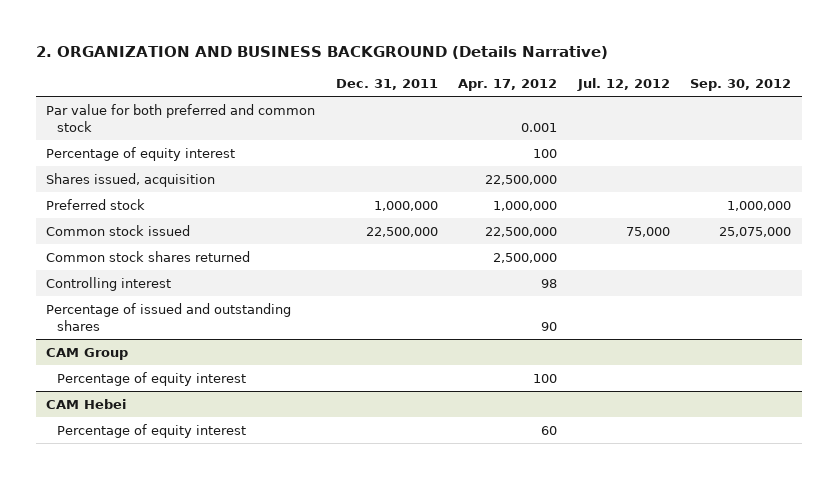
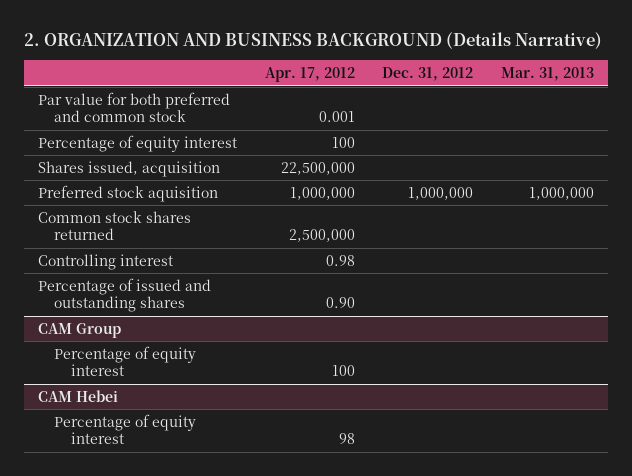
[335,78,438,90] Dec. 31, 2011 -> none
[576,77,670,91] Jul. 12, 2012 -> none
[690,78,792,91] Sep. 30, 2012 -> none
none -> [382,67,474,82] Dec. 31, 2012
none -> [500,67,594,82] Mar. 31, 2013
[46,225,191,237] Common stock issued -> none
[46,199,146,211] Preferred stock -> [37,184,218,202] Preferred stock aquisition
[541,279,558,289] 98 -> [325,254,355,266] 0.98
[541,321,558,331] 90 -> [325,297,355,309] 0.90
[541,426,558,436] 60 -> [338,433,355,445] 98

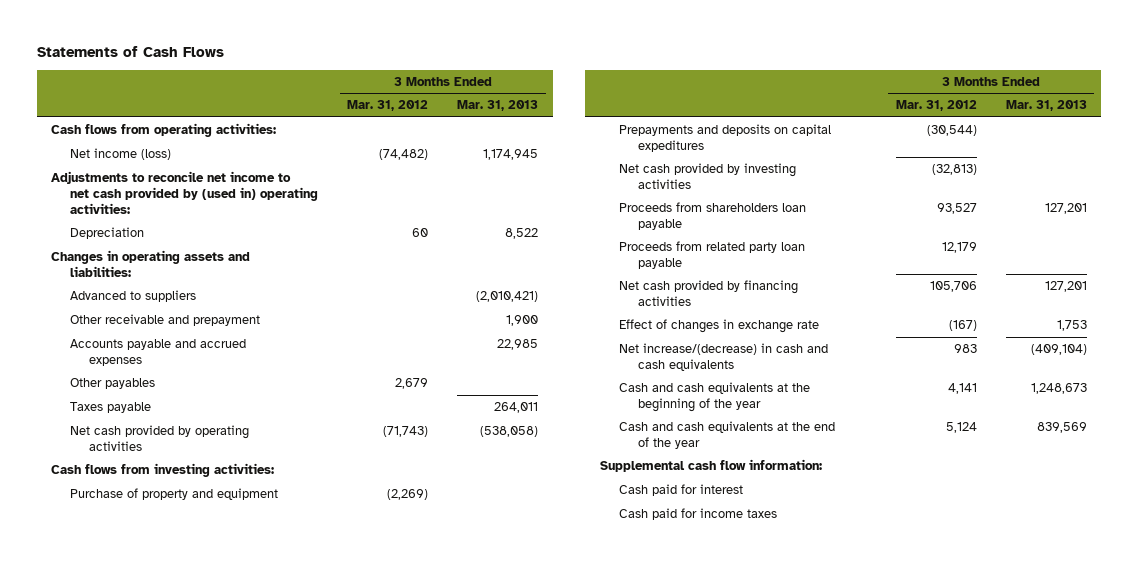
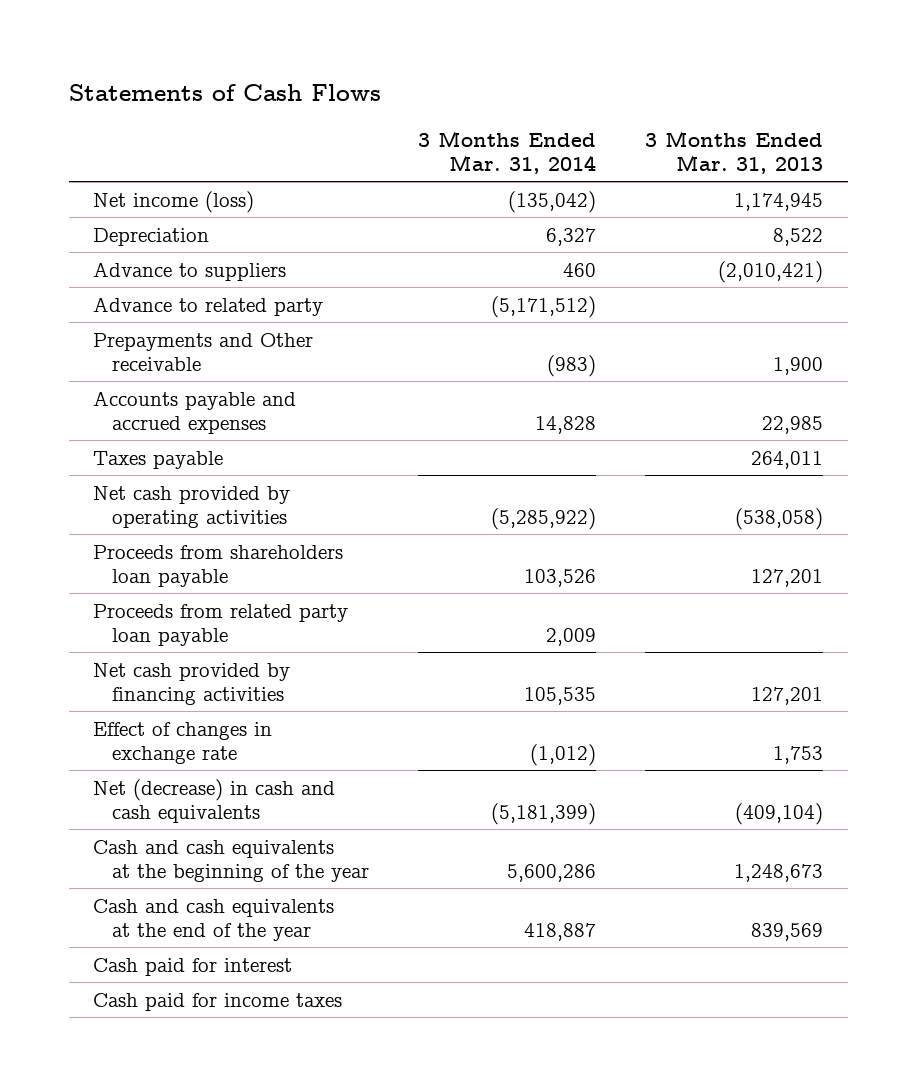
[347,100,429,112] Mar. 31, 2012 -> none
none -> [418,130,597,175] 3 Months Ended Mar. 31, 2014
[51,123,277,138] Cash flows from operating activities: -> none
[51,171,319,214] Adjustments to reconcile net income to net cash provided by (used in) operating activities: -> none
[51,250,251,277] Changes in operating assets and liabilities: -> none
[70,290,197,303] Advanced to suppliers -> [93,261,287,281] Advance to suppliers
none -> [93,296,324,316] Advance to related party
[70,314,261,327] Other receivable and prepayment -> [93,332,314,371] Prepayments and Other receivable
[70,378,156,390] Other payables -> none
[51,463,275,478] Cash flows from investing activities: -> none
[70,488,279,501] Purchase of property and equipment -> none
[618,124,831,152] Prepayments and deposits on capital expeditures -> none
[618,163,796,189] Net cash provided by investing activities -> none
[618,343,828,371] Net increase/(decrease) in cash and cash equivalents -> [93,778,336,823] Net (decrease) in cash and cash equivalents
[599,459,822,473] Supplemental cash flow information: -> none

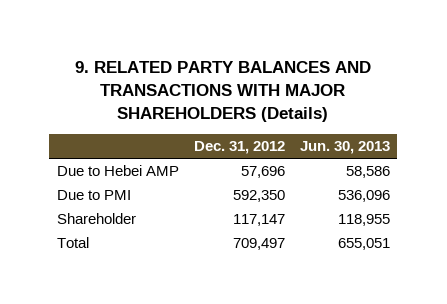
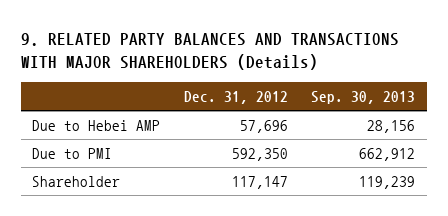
[299,141,390,155] Jun. 30, 2013 -> none
none -> [311,90,416,104] Sep. 30, 2013
[56,237,89,249] Total -> none

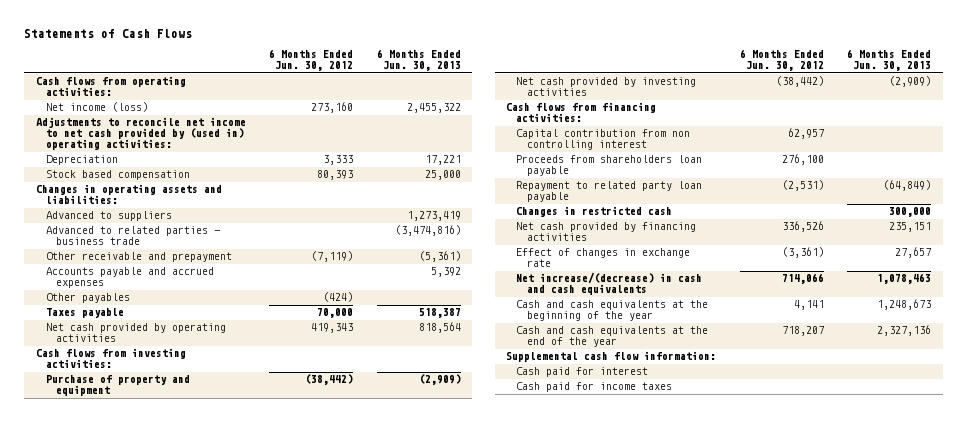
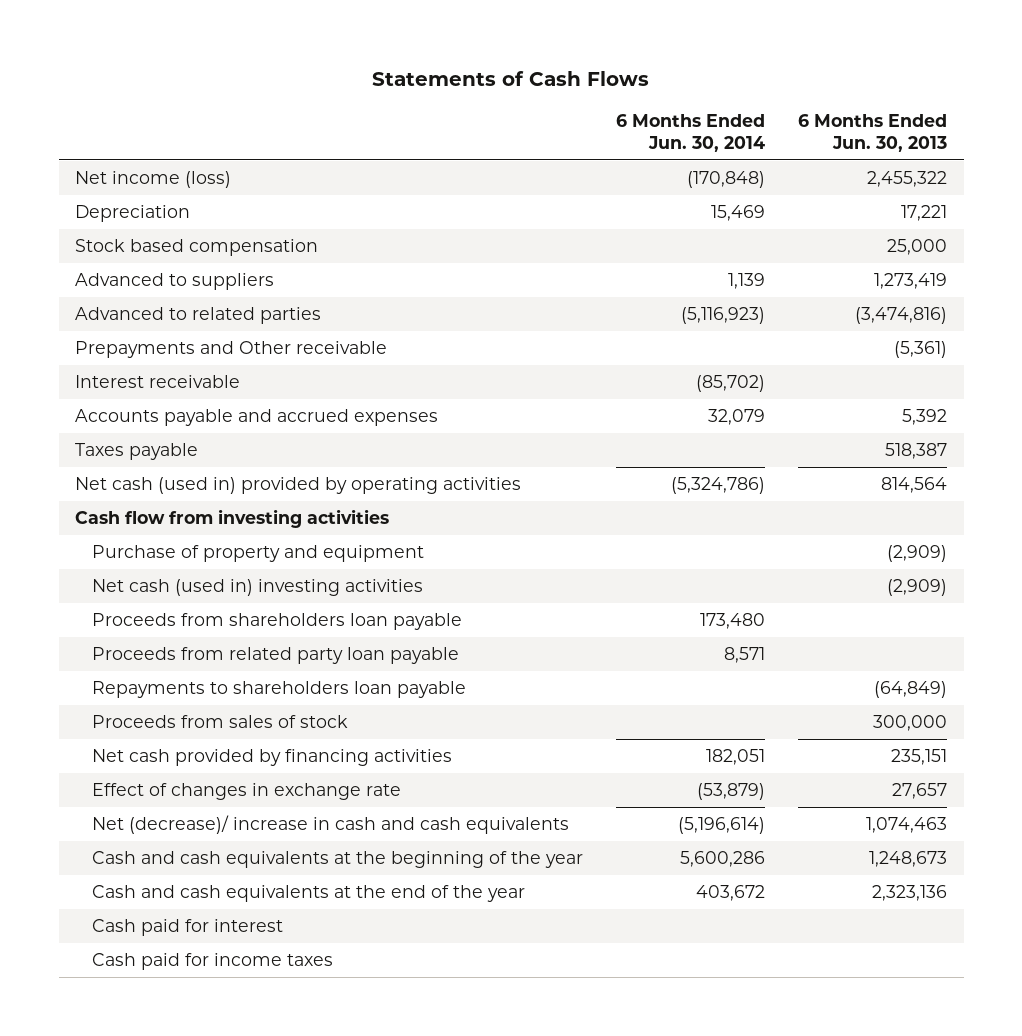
[269,49,354,72] 6 Months Ended Jun. 30, 2012 -> none
none -> [616,113,766,152] 6 Months Ended Jun. 30, 2014
[35,76,186,97] Cash flows from operating activities: -> none
[35,117,246,151] Adjustments to reconcile net income to net cash provided by (used in) operating activities: -> none
[35,184,222,205] Changes in operating assets and liabilities: -> none
[46,226,221,246] Advanced to related parties - business trade -> [75,307,322,325] Advanced to related parties
[46,252,233,263] Other receivable and prepayment -> [75,341,388,359] Prepayments and Other receivable
none -> [75,375,241,389] Interest receivable
[46,293,131,304] Other payables -> none
[46,323,227,343] Net cash provided by operating activities -> [75,477,522,495] Net cash (used in) provided by operating activities
[418,322,461,334] 818,564 -> [881,477,948,494] 814,564
[35,348,186,369] Cash flows from investing activities: -> [75,509,390,529] Cash flow from investing activities
[506,102,657,123] Cash flows from financing activities: -> none
[516,129,691,151] Capital contribution from non controlling interest -> none
[516,77,697,97] Net cash provided by investing activities -> [92,579,424,597] Net cash (used in) investing activities
[516,206,673,218] Changes in restricted cash -> none
none -> [92,647,460,665] Proceeds from related party loan payable
[516,181,703,203] Repayment to related party loan payable -> [92,681,467,699] Repayments to shareholders loan payable
none -> [92,715,349,729] Proceeds from sales of stock
[516,272,703,296] Net increase/(decrease) in cash and cash equivalents -> [92,815,570,835] Net (decrease)/ increase in cash and cash equivalents
[877,273,932,285] 1,078,463 -> [866,817,948,834] 1,074,463
[506,351,717,363] Supplemental cash flow information: -> none
[877,325,932,337] 2,327,136 -> [872,885,948,902] 2,323,136

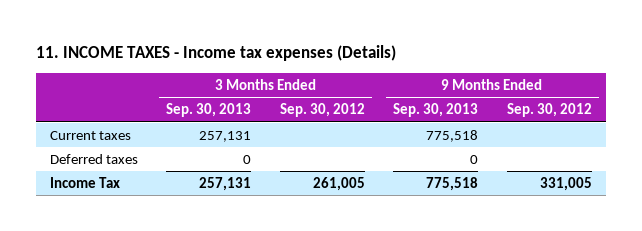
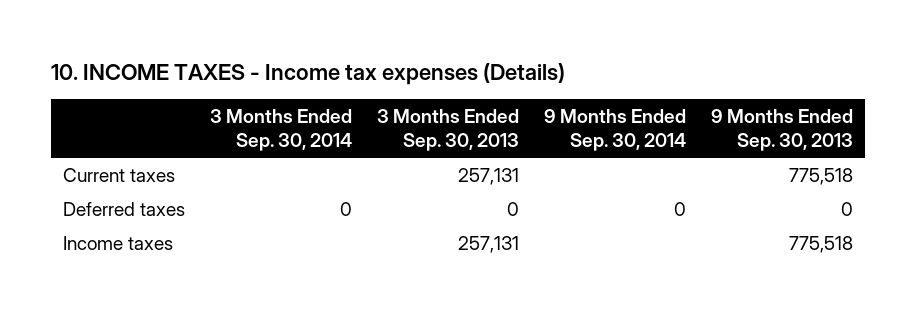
[35,45,396,62] 11. INCOME TAXES - Income tax expenses (Details) -> [50,63,565,86] 10. INCOME TAXES - Income tax expenses (Details)
[279,103,365,118] Sep. 30, 2012 -> none
[506,103,592,118] Sep. 30, 2012 -> none
none -> [210,109,353,152] 3 Months Ended Sep. 30, 2014
none -> [544,109,687,152] 9 Months Ended Sep. 30, 2014
[50,176,121,188] Income Tax -> [63,235,174,250] Income taxes

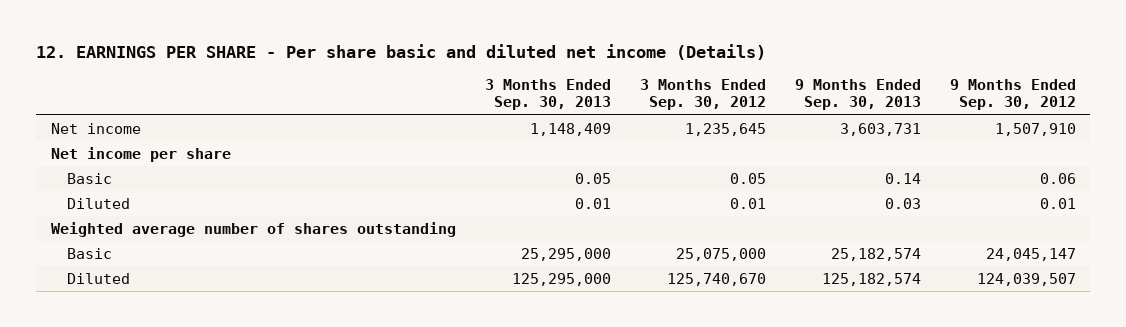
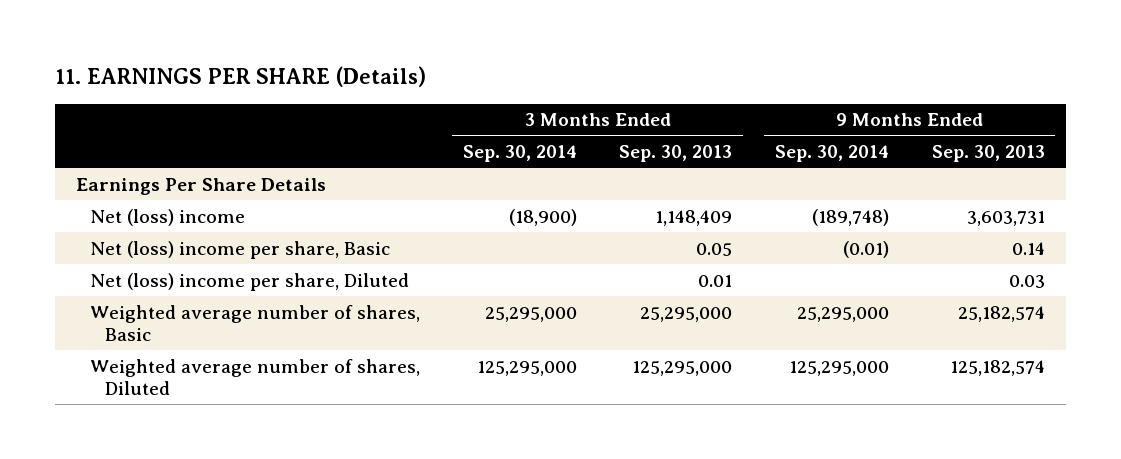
[36,44,767,61] 12. EARNINGS PER SHARE - Per share basic and diluted net income (Details) -> [54,66,426,88] 11. EARNINGS PER SHARE (Details)
[639,79,766,111] 3 Months Ended Sep. 30, 2012 -> none
[949,79,1076,111] 9 Months Ended Sep. 30, 2012 -> none
none -> [462,145,577,163] Sep. 30, 2014
none -> [775,145,890,163] Sep. 30, 2014
[50,146,231,162] Net income per share -> none
[50,221,456,237] Weighted average number of shares outstanding -> none
none -> [75,177,326,195] Earnings Per Share Details
[50,122,141,134] Net income -> [90,208,246,226] Net (loss) income
[66,172,112,184] Basic -> [90,240,391,259] Net (loss) income per share, Basic
[66,197,130,209] Diluted -> [90,272,410,291] Net (loss) income per share, Diluted
[66,247,112,259] Basic -> [90,304,421,342] Weighted average number of shares, Basic
[66,272,130,284] Diluted -> [90,358,421,396] Weighted average number of shares, Diluted

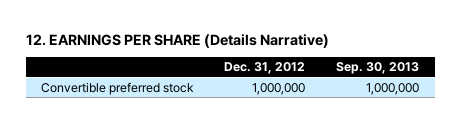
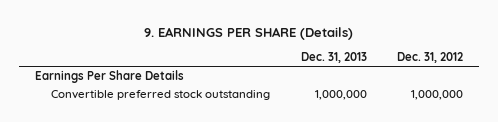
[25,33,329,48] 12. EARNINGS PER SHARE (Details Narrative) -> [144,27,354,41] 9. EARNINGS PER SHARE (Details)
[336,62,420,75] Sep. 30, 2013 -> none
none -> [300,52,367,64] Dec. 31, 2013
none -> [34,69,184,83] Earnings Per Share Details
[41,82,195,96] Convertible preferred stock -> [51,89,271,100] Convertible preferred stock outstanding

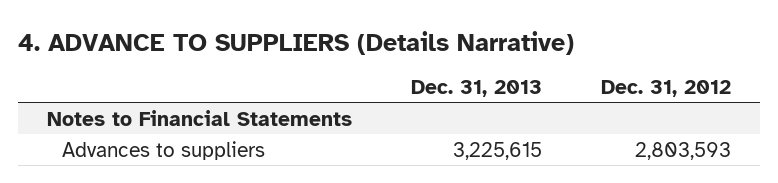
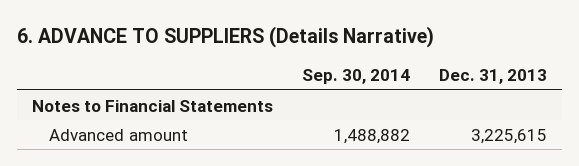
[17,30,574,55] 4. ADVANCE TO SUPPLIERS (Details Narrative) -> [16,26,434,49] 6. ADVANCE TO SUPPLIERS (Details Narrative)
[600,80,731,98] Dec. 31, 2012 -> none
none -> [301,69,410,85] Sep. 30, 2014
[61,140,265,160] Advances to suppliers -> [49,128,189,141] Advanced amount

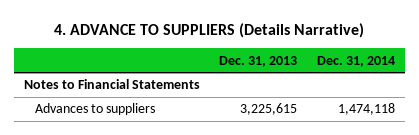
[16,26,434,49] 6. ADVANCE TO SUPPLIERS (Details Narrative) -> [54,22,365,38] 4. ADVANCE TO SUPPLIERS (Details Narrative)
[301,69,410,85] Sep. 30, 2014 -> none
none -> [317,55,396,67] Dec. 31, 2014
[49,128,189,141] Advanced amount -> [35,103,156,116] Advances to suppliers

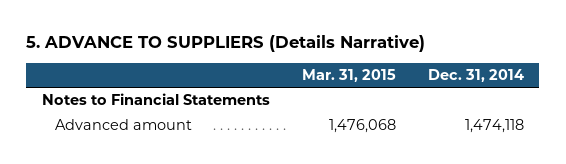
[54,22,365,38] 4. ADVANCE TO SUPPLIERS (Details Narrative) -> [26,35,426,53] 5. ADVANCE TO SUPPLIERS (Details Narrative)
[219,55,298,67] Dec. 31, 2013 -> none
none -> [301,69,396,83] Mar. 31, 2015
[35,103,156,116] Advances to suppliers -> [55,119,193,131] Advanced amount

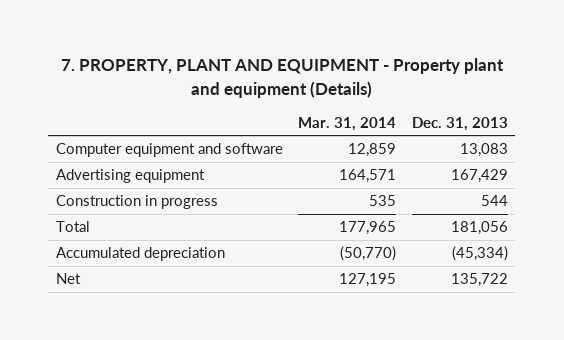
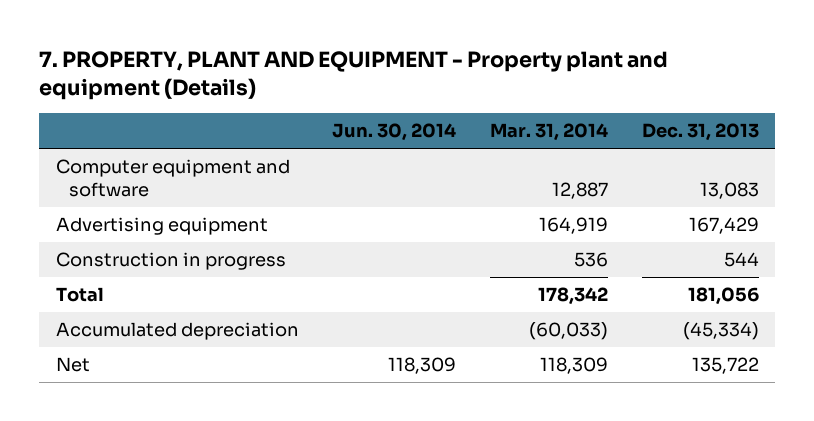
none -> [332,123,457,142] Jun. 30, 2014
[348,143,397,158] 12,859 -> [552,181,609,199] 12,887
[339,169,397,184] 164,571 -> [539,217,609,235] 164,919
[369,195,397,207] 535 -> [574,252,609,268] 536
[339,221,397,236] 177,965 -> [538,287,609,306] 178,342
[340,246,397,262] (50,770) -> [529,322,609,341] (60,033)
[339,273,397,288] 127,195 -> [540,357,609,375] 118,309

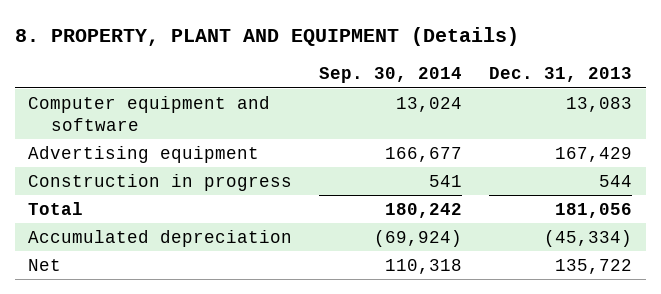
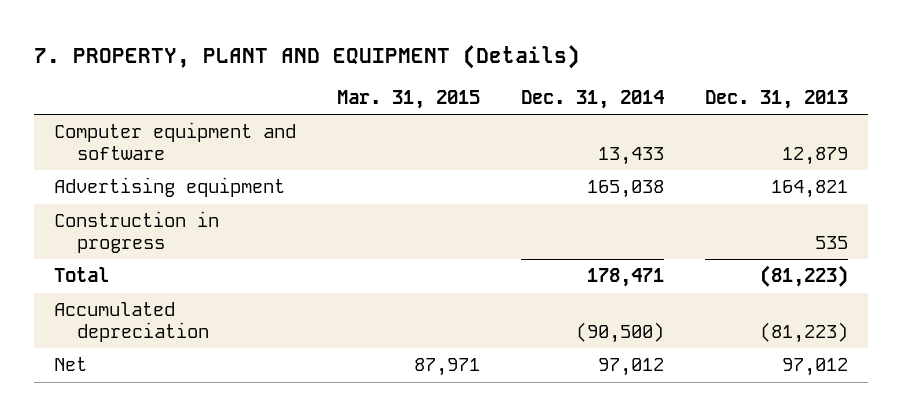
[15,26,520,46] 8. PROPERTY, PLANT AND EQUIPMENT (Details) -> [34,44,581,69] 7. PROPERTY, PLANT AND EQUIPMENT (Details)
[319,67,463,84] Sep. 30, 2014 -> none
none -> [337,90,481,110] Mar. 31, 2015
none -> [521,90,665,110] Dec. 31, 2014
[566,96,633,112] 13,083 -> [781,146,848,165] 12,879
[555,146,633,162] 167,429 -> [770,180,848,199] 164,821
[599,174,633,187] 544 -> [814,235,848,249] 535
[555,202,633,218] 181,056 -> [759,265,848,288] (81,223)
[544,229,633,247] (45,334) -> [759,321,848,343] (81,223)
[555,258,633,274] 135,722 -> [781,358,848,377] 97,012

